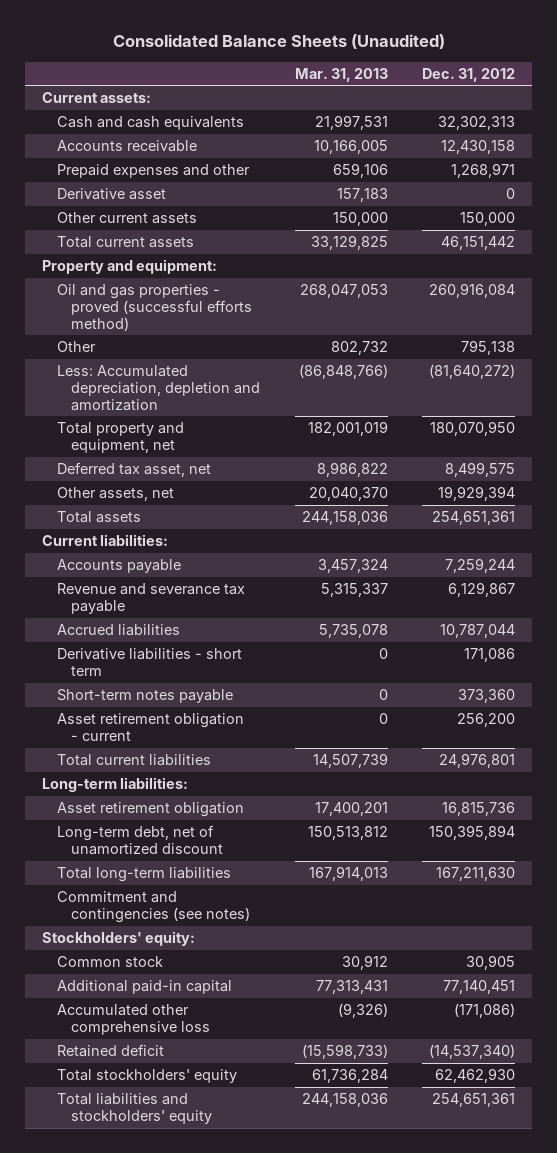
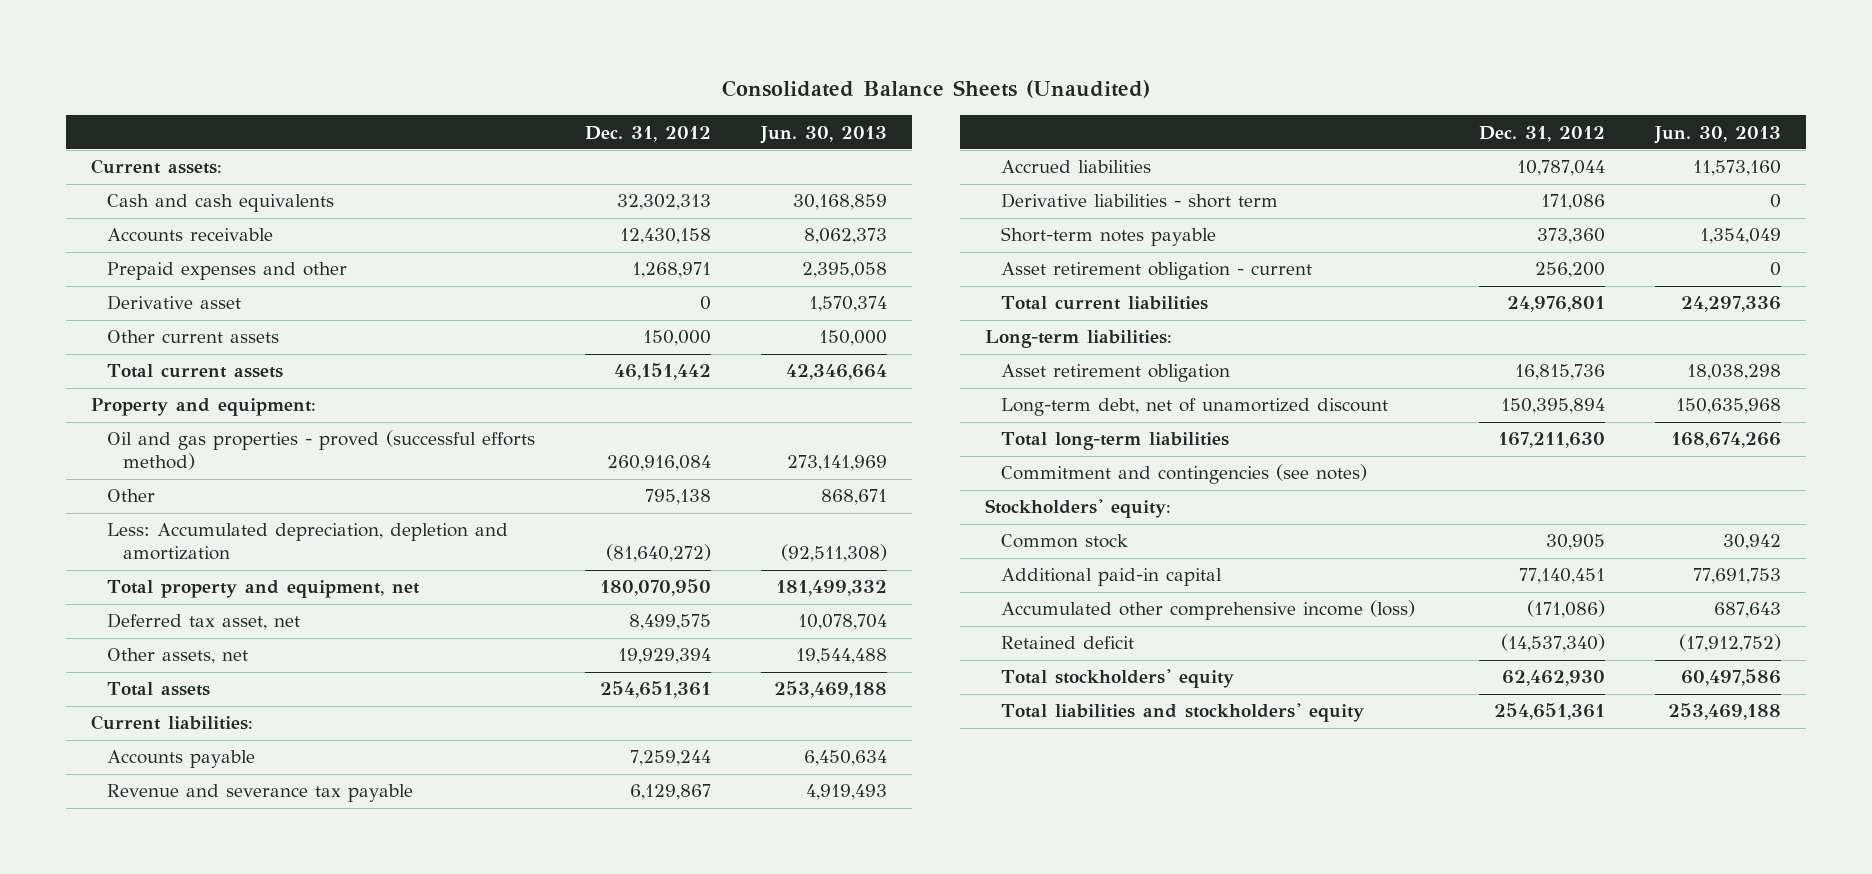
[294,67,388,82] Mar. 31, 2013 -> none
none -> [760,125,888,144] Jun. 30, 2013
[56,1004,211,1035] Accumulated other comprehensive loss -> [1000,600,1415,621] Accumulated other comprehensive income (loss)

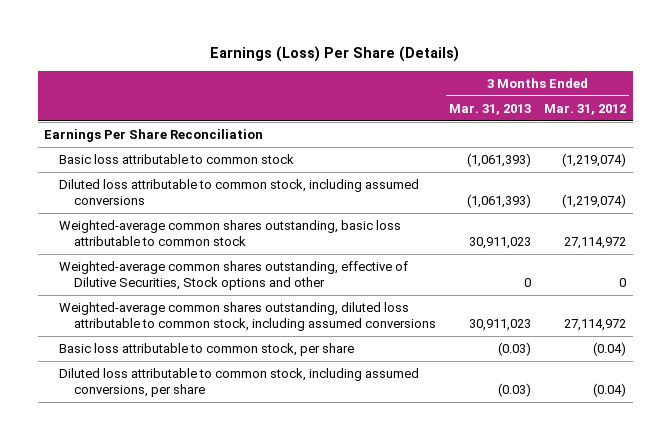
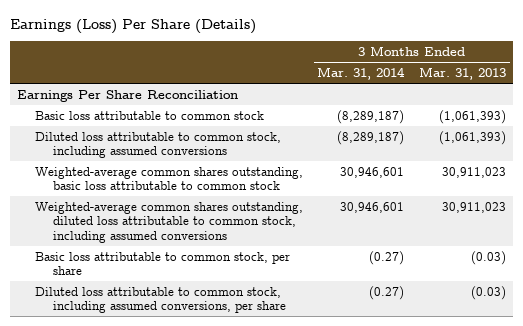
[544,103,627,115] Mar. 31, 2012 -> none
none -> [317,67,406,81] Mar. 31, 2014
[59,261,409,290] Weighted-average common shares outstanding, effective of Dilutive Securities, Stock options and other -> none

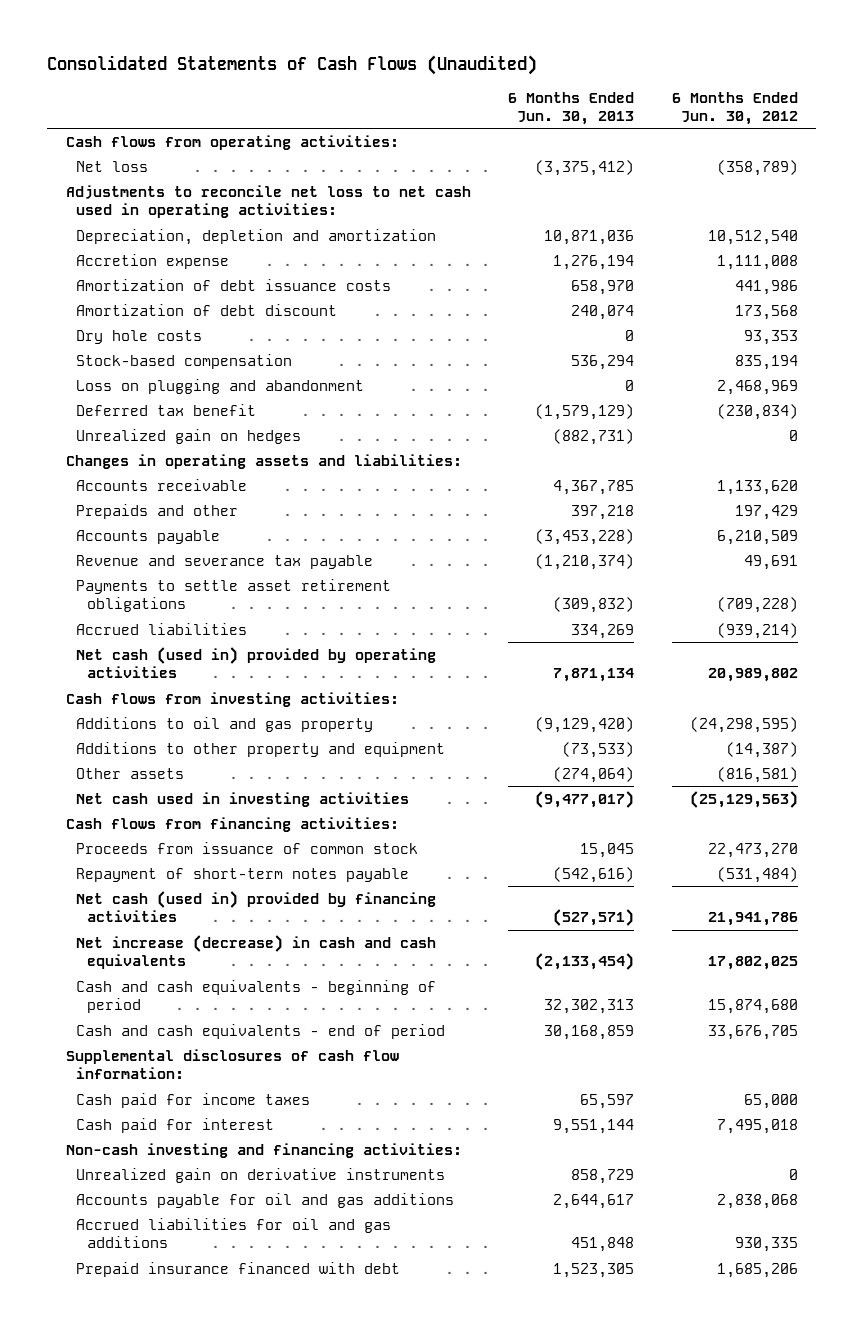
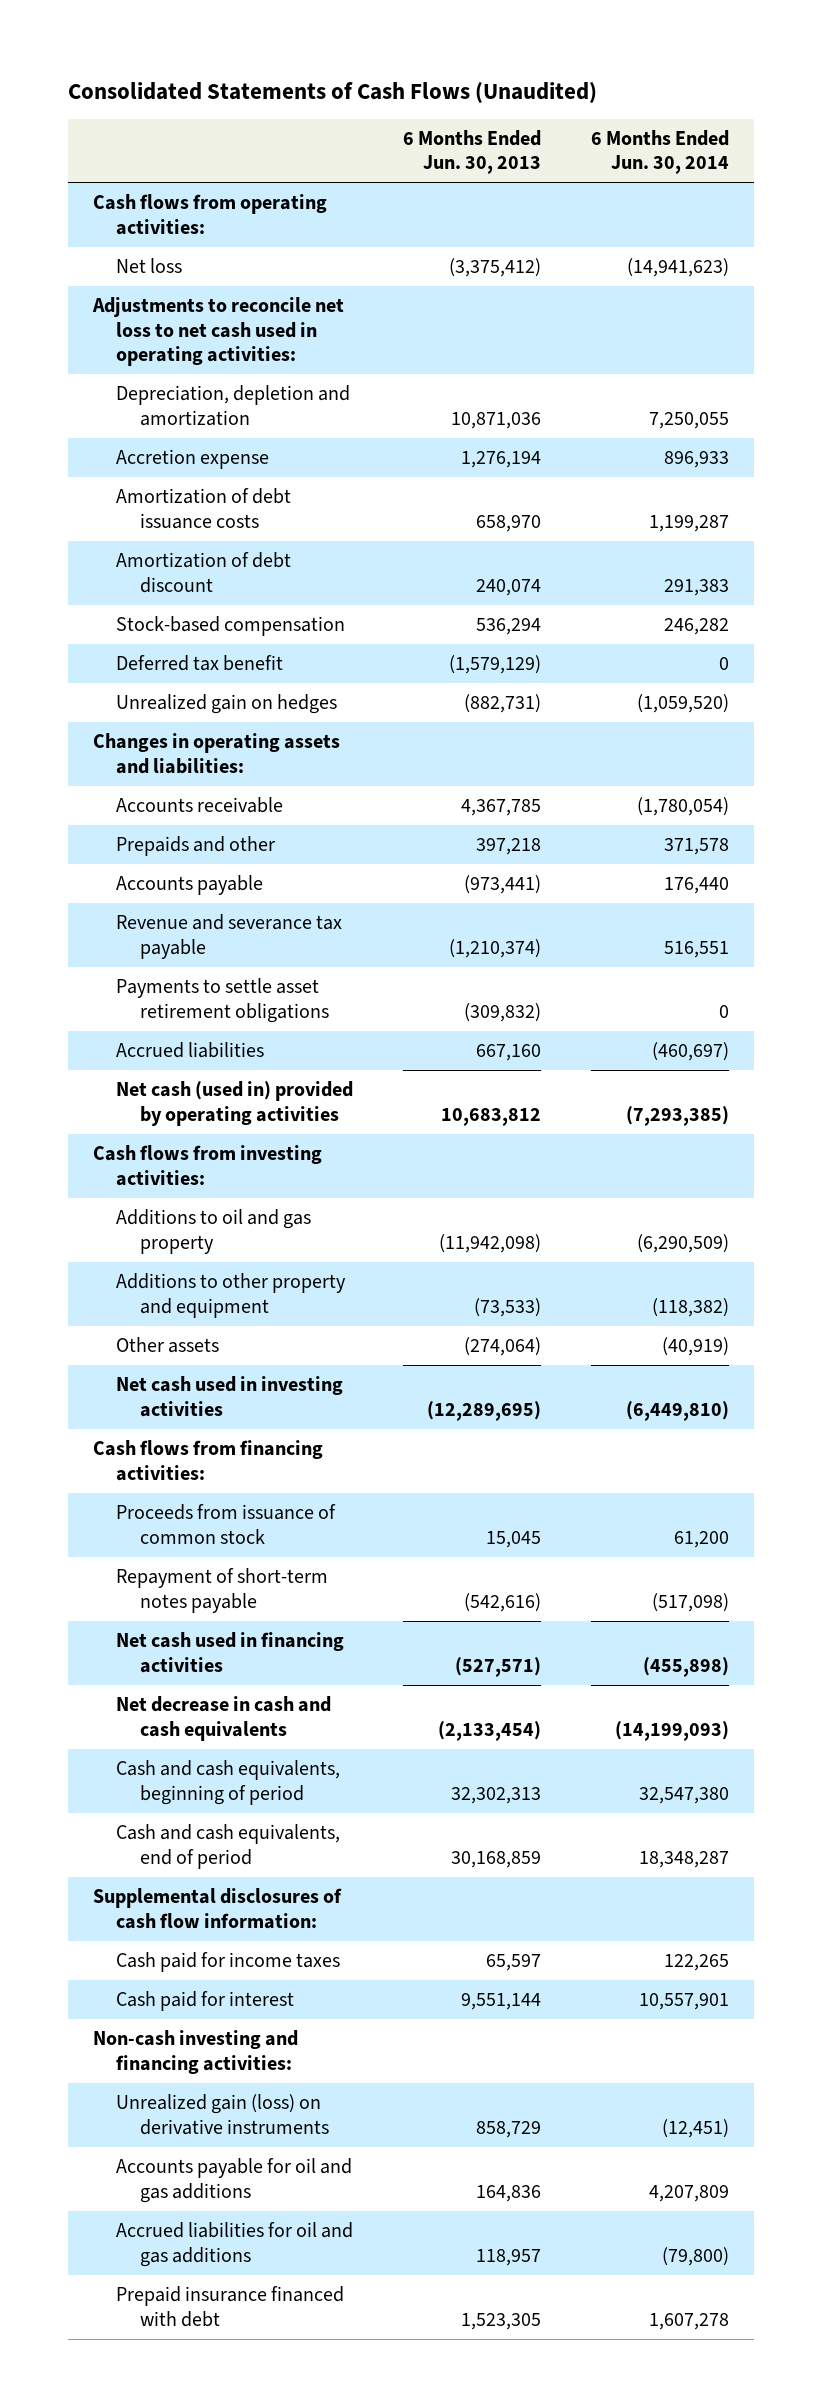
[671,91,798,125] 6 Months Ended Jun. 30, 2012 -> none
none -> [590,129,729,175] 6 Months Ended Jun. 30, 2014
[76,329,203,344] Dry hole costs -> none
[76,378,365,394] Loss on plugging and abandonment -> none
[535,528,635,545] (3,453,228) -> [463,875,541,895] (973,441)
[571,623,635,639] 334,269 -> [475,1044,541,1062] 667,160
[553,668,635,683] 7,871,134 -> [440,1107,541,1126] 10,683,812
[535,716,635,733] (9,129,420) -> [438,1233,541,1253] (11,942,098)
[535,790,635,808] (9,477,017) -> [426,1400,541,1421] (12,289,695)
[76,890,437,923] Net cash (used in) provided by financing activities -> [116,1632,345,1673] Net cash used in financing activities
[76,934,437,970] Net increase (decrease) in cash and cash equivalents -> [116,1696,332,1741] Net decrease in cash and cash equivalents
[76,979,437,1014] Cash and cash equivalents - beginning of period -> [116,1760,341,1805] Cash and cash equivalents, beginning of period
[76,1023,446,1039] Cash and cash equivalents - end of period -> [116,1824,341,1869] Cash and cash equivalents, end of period
[76,1167,446,1183] Unrealized gain on derivative instruments -> [116,2094,329,2135] Unrealized gain (loss) on derivative instruments
[553,1193,635,1209] 2,644,617 -> [475,2184,541,2202] 164,836
[571,1237,635,1253] 451,848 -> [475,2248,541,2266] 118,957

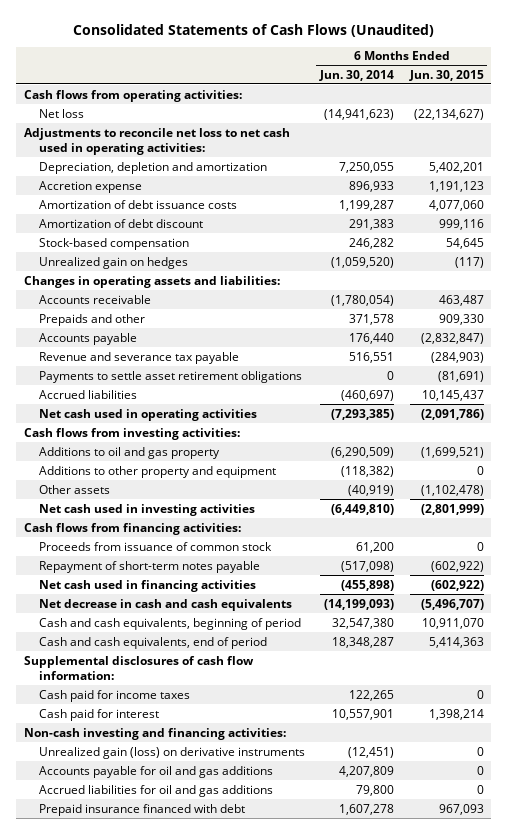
[402,129,541,175] 6 Months Ended Jun. 30, 2013 -> none
none -> [408,69,484,81] Jun. 30, 2015
[116,655,284,672] Deferred tax benefit -> none
[116,1081,354,1126] Net cash (used in) provided by operating activities -> [38,408,257,421] Net cash used in operating activities
[661,2246,729,2266] (79,800) -> [356,784,395,796] 79,800

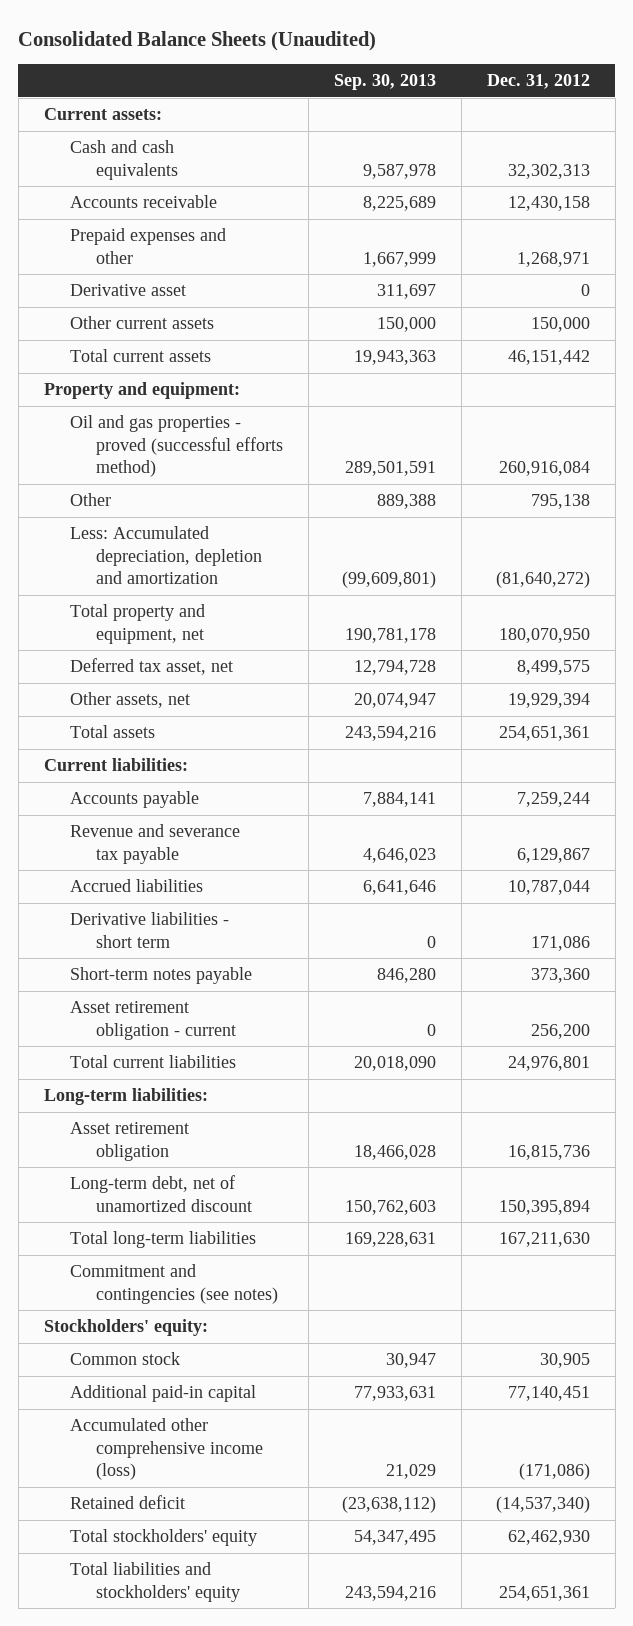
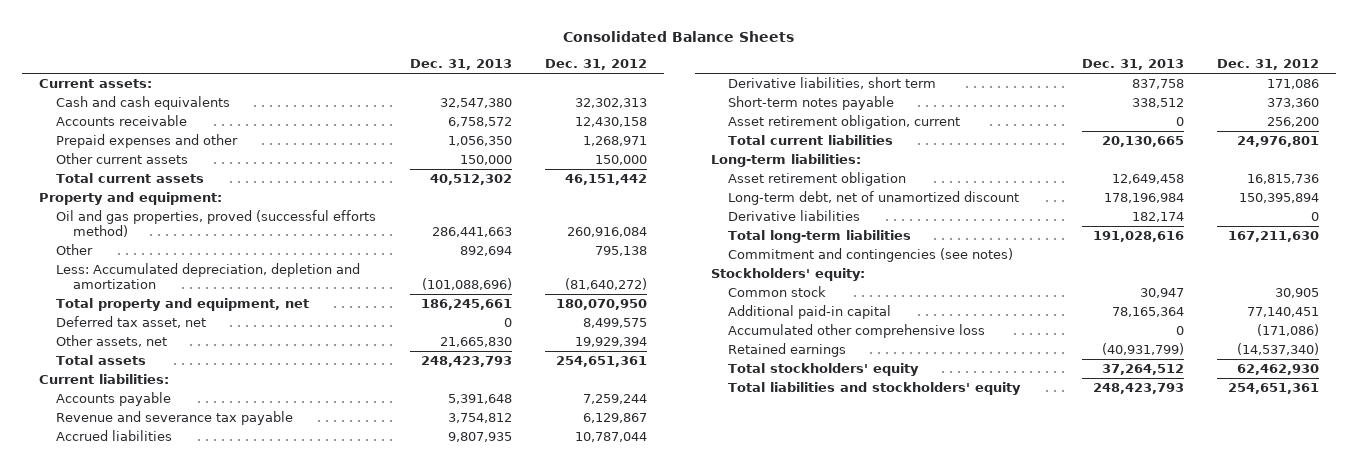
[18,30,377,51] Consolidated Balance Sheets (Unaudited) -> [563,30,795,42] Consolidated Balance Sheets
[333,74,436,91] Sep. 30, 2013 -> none
none -> [409,59,512,71] Dec. 31, 2013
[69,284,186,297] Derivative asset -> none
[69,415,283,478] Oil and gas properties - proved (successful efforts method) -> [56,210,377,237] Oil and gas properties, proved (successful efforts method)
[69,912,229,948] Derivative liabilities - short term -> [728,77,937,90] Derivative liabilities, short term
[69,1001,236,1040] Asset retirement obligation - current -> [728,115,961,130] Asset retirement obligation, current
none -> [728,210,861,222] Derivative liabilities
[69,1418,263,1481] Accumulated other comprehensive income (loss) -> [728,324,986,339] Accumulated other comprehensive loss
[69,1495,185,1510] Retained deficit -> [728,343,847,358] Retained earnings

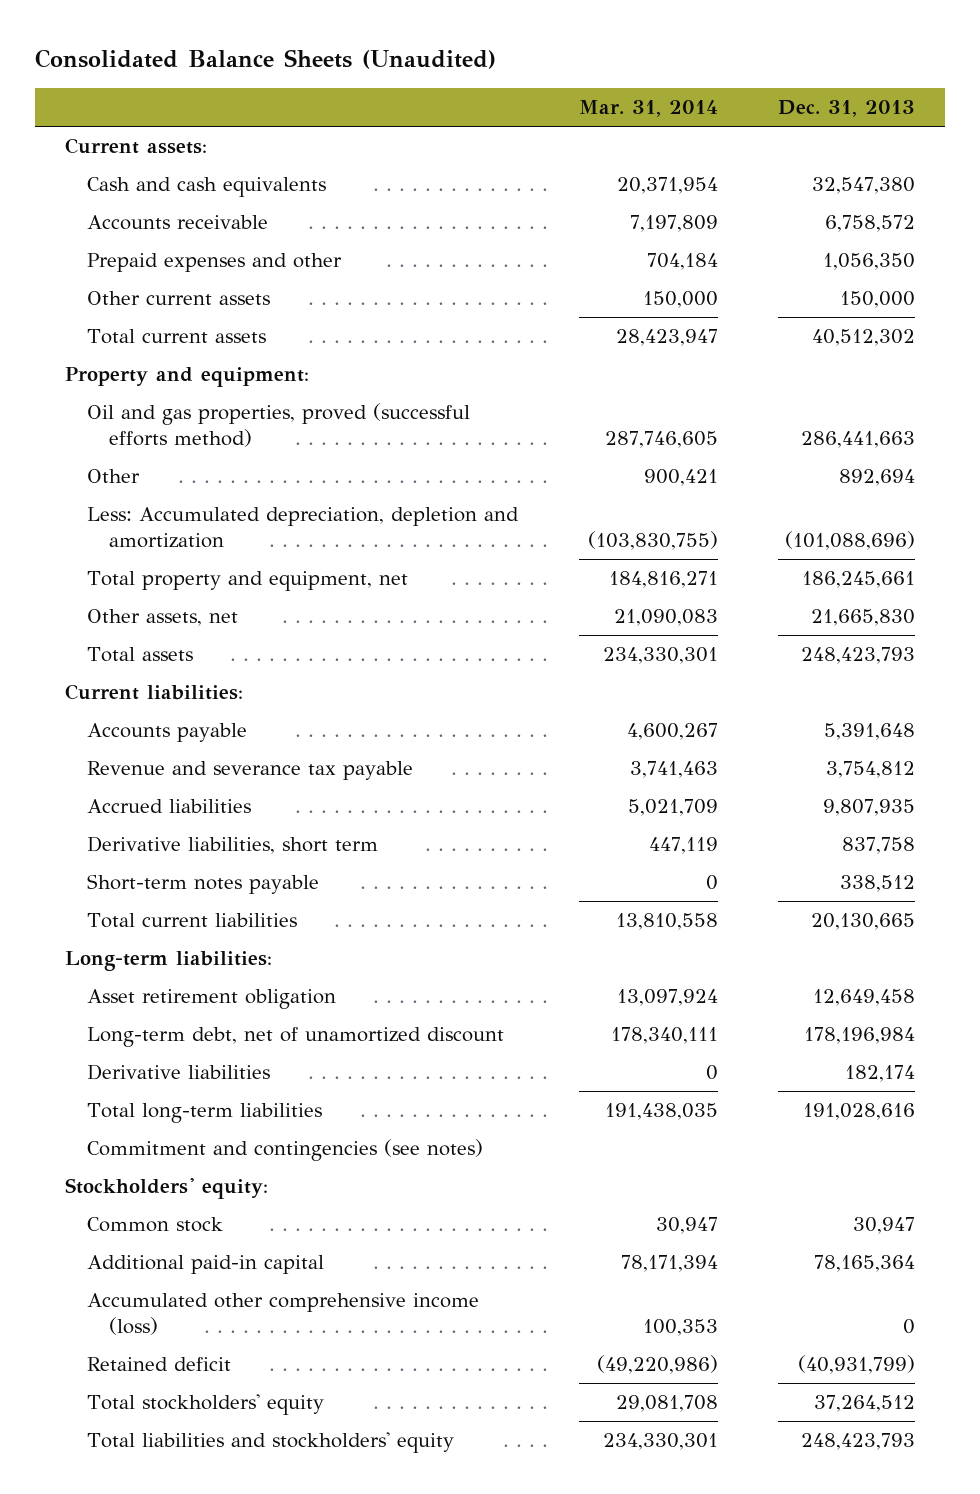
[563,30,795,42] Consolidated Balance Sheets -> [35,49,497,70] Consolidated Balance Sheets (Unaudited)
[545,59,648,71] Dec. 31, 2012 -> none
none -> [578,100,718,118] Mar. 31, 2014
[56,316,207,329] Deferred tax asset, net -> none
[728,115,961,130] Asset retirement obligation, current -> none
[728,324,986,339] Accumulated other comprehensive loss -> [87,1293,480,1336] Accumulated other comprehensive income (loss)
[728,343,847,358] Retained earnings -> [87,1357,232,1372] Retained deficit

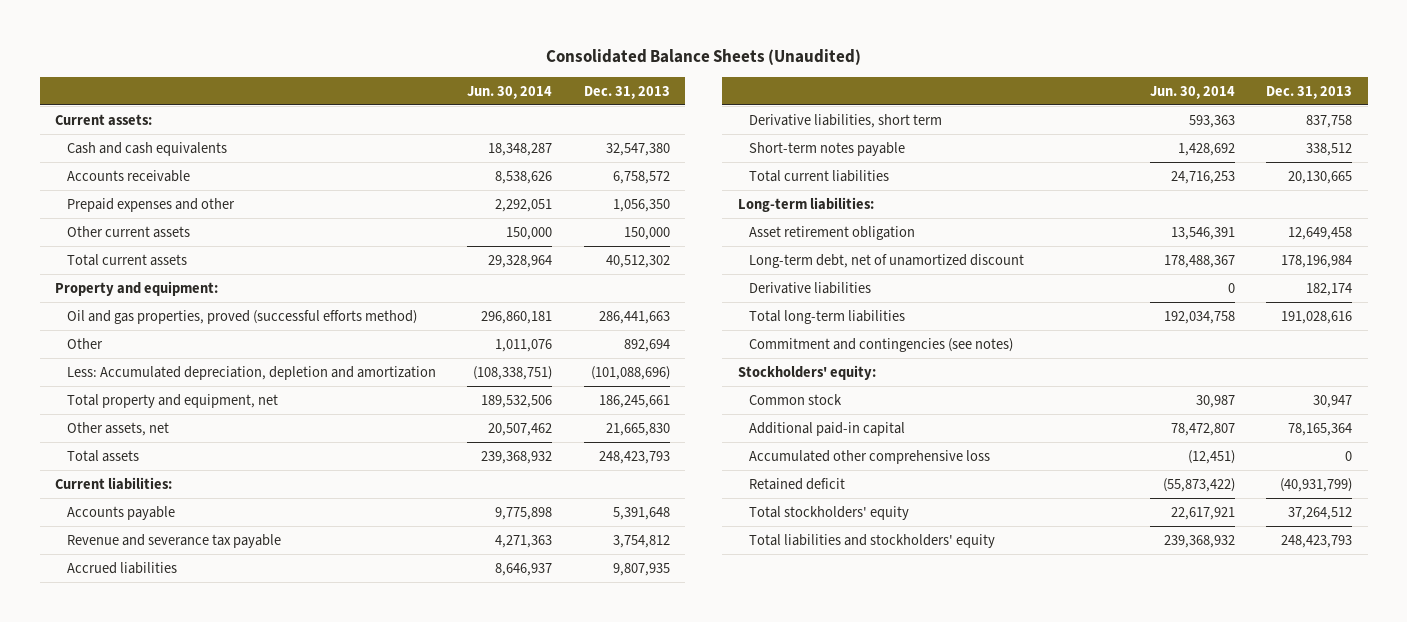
[578,100,718,118] Mar. 31, 2014 -> none
none -> [467,85,553,99] Jun. 30, 2014
[87,1293,480,1336] Accumulated other comprehensive income (loss) -> [749,449,991,464] Accumulated other comprehensive loss

